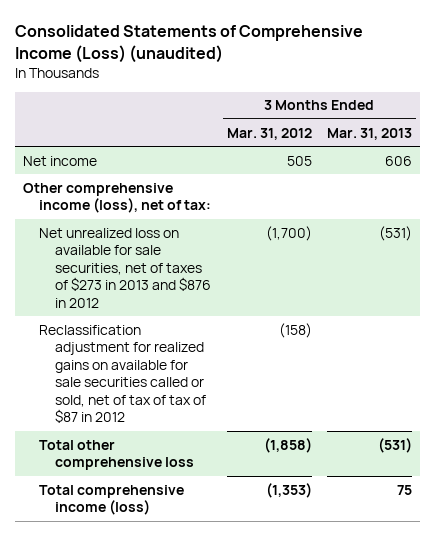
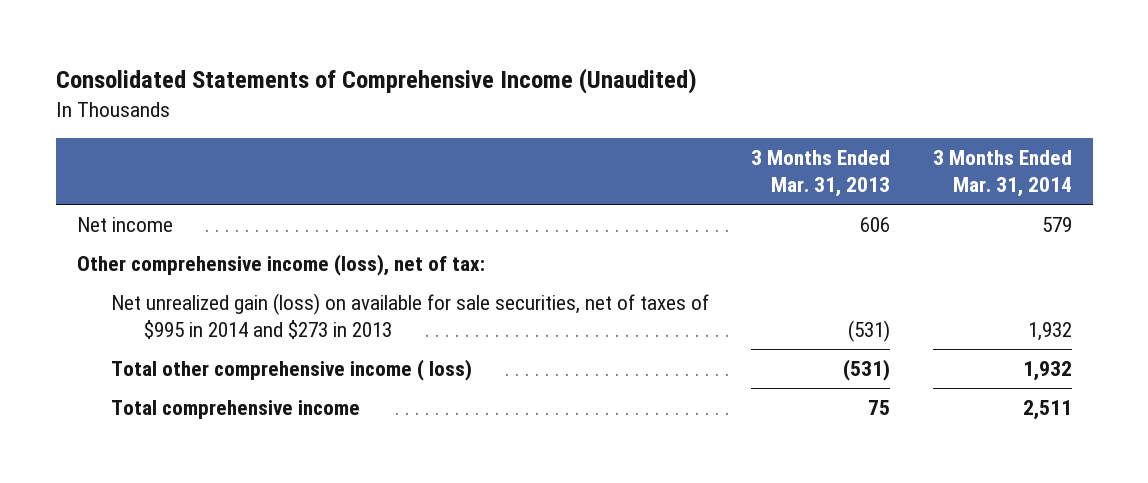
[15,24,364,63] Consolidated Statements of Comprehensive Income (Loss) (unaudited) -> [55,68,697,95] Consolidated Statements of Comprehensive Income (Unaudited)
[226,127,312,140] Mar. 31, 2012 -> none
none -> [932,150,1072,198] 3 Months Ended Mar. 31, 2014
[38,324,206,424] Reclassification adjustment for realized gains on available for sale securities called or sold, net of tax of tax of $87 in 2012 -> none
[38,227,211,308] Net unrealized loss on available for sale securities, net of taxes of $273 in 2013 and $876 in 2012 -> [110,293,709,340] Net unrealized gain (loss) on available for sale securities, net of taxes of $995 in 2014 and $273 in 2013
[38,439,194,471] Total other comprehensive loss -> [110,359,472,382] Total other comprehensive income ( loss)
[38,484,184,516] Total comprehensive income (loss) -> [110,400,360,420] Total comprehensive income

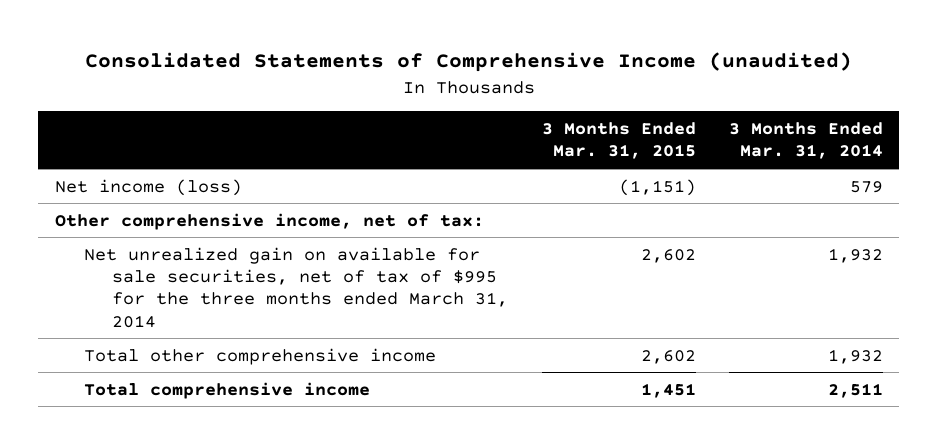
[55,68,697,95] Consolidated Statements of Comprehensive Income (Unaudited) -> [84,52,852,73] Consolidated Statements of Comprehensive Income (unaudited)
[751,150,891,198] 3 Months Ended Mar. 31, 2013 -> none
none -> [541,122,696,160] 3 Months Ended Mar. 31, 2015
[76,217,173,233] Net income -> [54,178,242,196] Net income (loss)
[76,254,485,277] Other comprehensive income (loss), net of tax: -> [54,212,484,230] Other comprehensive income, net of tax:
[110,293,709,340] Net unrealized gain (loss) on available for sale securities, net of taxes of $995 in 2014 and $273 in 2013 -> [83,246,509,328] Net unrealized gain on available for sale securities, net of tax of $995 for the three months ended March 31, 2014
[110,359,472,382] Total other comprehensive income ( loss) -> [83,347,436,365] Total other comprehensive income

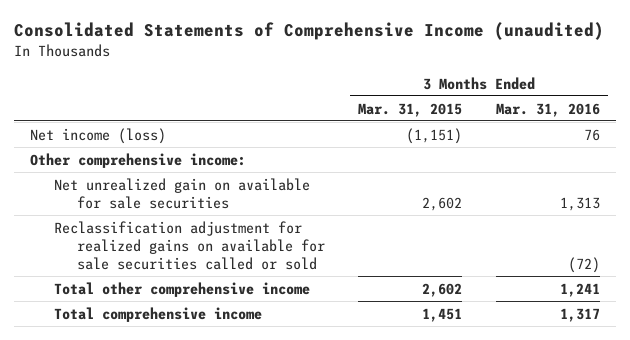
[728,122,883,160] 3 Months Ended Mar. 31, 2014 -> none
none -> [495,102,600,117] Mar. 31, 2016
[54,212,484,230] Other comprehensive income, net of tax: -> [30,152,247,168] Other comprehensive income:
[83,246,509,328] Net unrealized gain on available for sale securities, net of tax of $995 for the three months ended March 31, 2014 -> [53,177,310,209] Net unrealized gain on available for sale securities
none -> [53,220,325,270] Reclassification adjustment for realized gains on available for sale securities called or sold

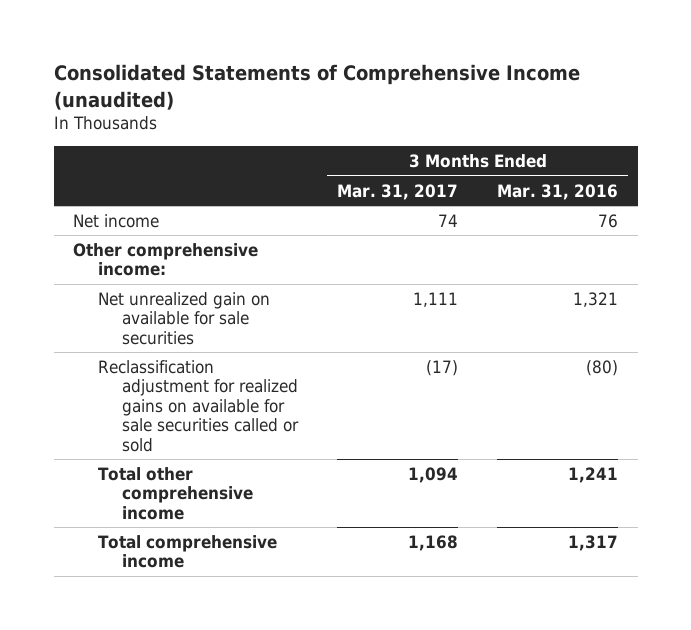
[358,102,463,117] Mar. 31, 2015 -> none
none -> [337,183,459,200] Mar. 31, 2017
[30,127,167,144] Net income (loss) -> [73,213,160,228] Net income
[559,196,600,211] 1,313 -> [573,291,619,307] 1,321
[567,256,600,273] (72) -> [586,359,619,376] (80)

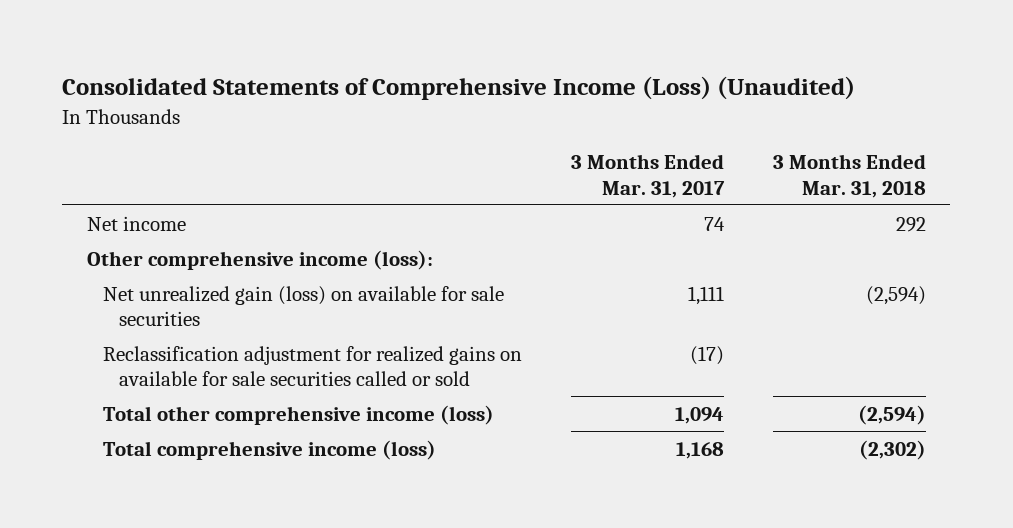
[53,64,580,110] Consolidated Statements of Comprehensive Income (unaudited) -> [62,76,856,101] Consolidated Statements of Comprehensive Income (Loss) (Unaudited)
[497,183,619,200] Mar. 31, 2016 -> none
none -> [772,154,926,198] 3 Months Ended Mar. 31, 2018
[73,242,259,277] Other comprehensive income: -> [86,249,433,270] Other comprehensive income (loss):
[97,291,270,345] Net unrealized gain on available for sale securities -> [102,285,504,326] Net unrealized gain (loss) on available for sale securities
[97,466,254,520] Total other comprehensive income -> [102,404,494,425] Total other comprehensive income (loss)
[97,534,277,569] Total comprehensive income -> [102,439,436,460] Total comprehensive income (loss)

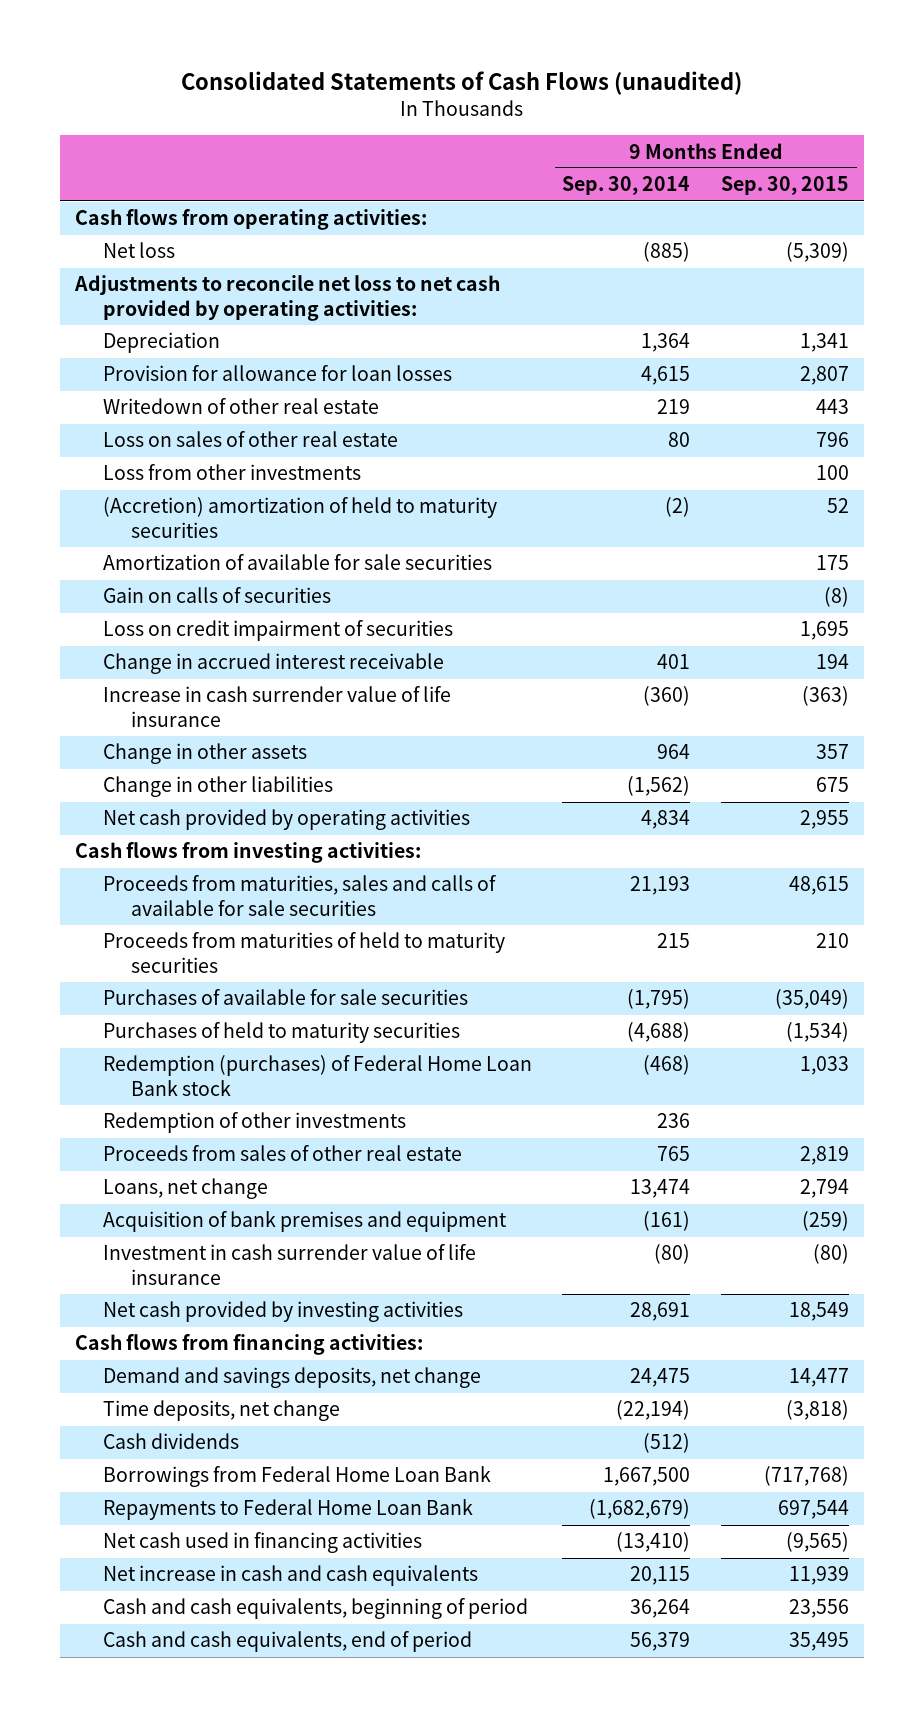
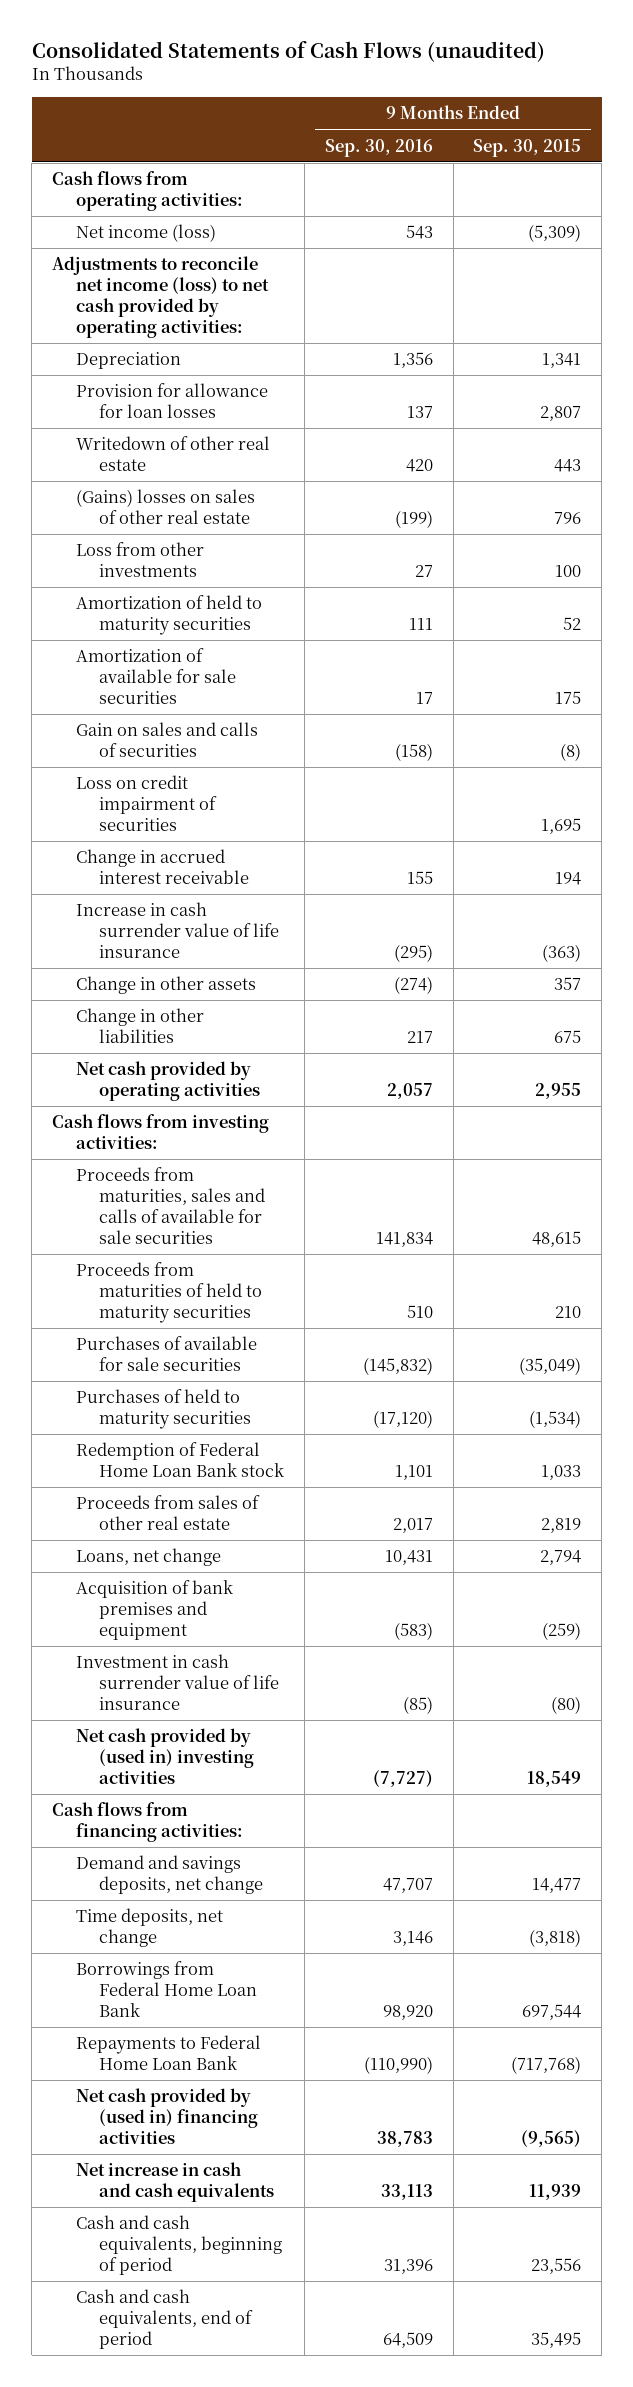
[562,176,691,196] Sep. 30, 2014 -> none
none -> [324,138,433,157] Sep. 30, 2016
[103,242,176,259] Net loss -> [75,224,216,243] Net income (loss)
[74,275,501,321] Adjustments to reconcile net loss to net cash provided by operating activities: -> [52,256,269,338] Adjustments to reconcile net income (loss) to net cash provided by operating activities:
[103,431,399,448] Loss on sales of other real estate -> [75,489,255,525] (Gains) losses on sales of other real estate
[103,497,498,538] (Accretion) amortization of held to maturity securities -> [75,595,262,636] Amortization of held to maturity securities
[103,587,332,604] Gain on calls of securities -> [75,722,258,758] Gain on sales and calls of securities
[103,1112,407,1134] Redemption of other investments -> none
[103,1055,533,1096] Redemption (purchases) of Federal Home Loan Bank stock -> [75,1442,285,1478] Redemption of Federal Home Loan Bank stock
[103,1301,464,1323] Net cash provided by investing activities -> [75,1728,255,1784] Net cash provided by (used in) investing activities
[103,1433,240,1450] Cash dividends -> none
[763,1466,849,1487] (717,768) -> [522,2003,582,2020] 697,544
[777,1500,849,1520] 697,544 -> [511,2056,582,2075] (717,768)
[103,1532,423,1554] Net cash used in financing activities -> [75,2088,259,2144] Net cash provided by (used in) financing activities

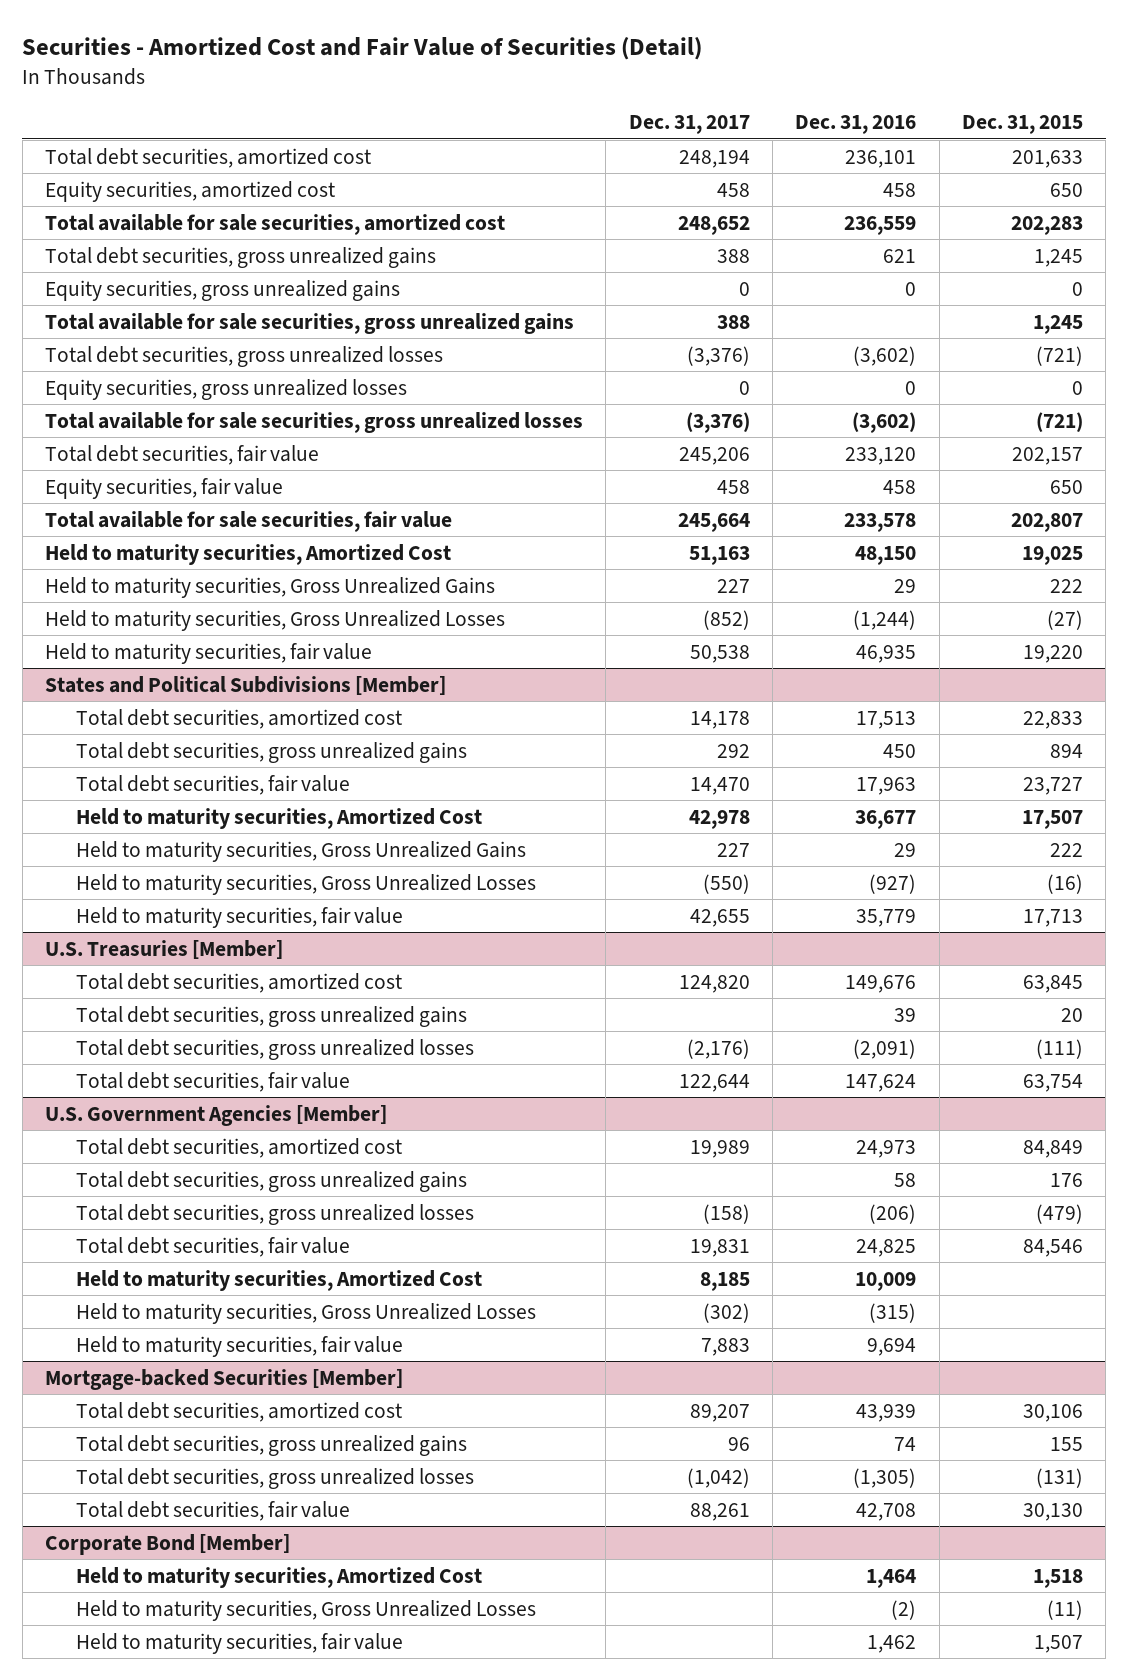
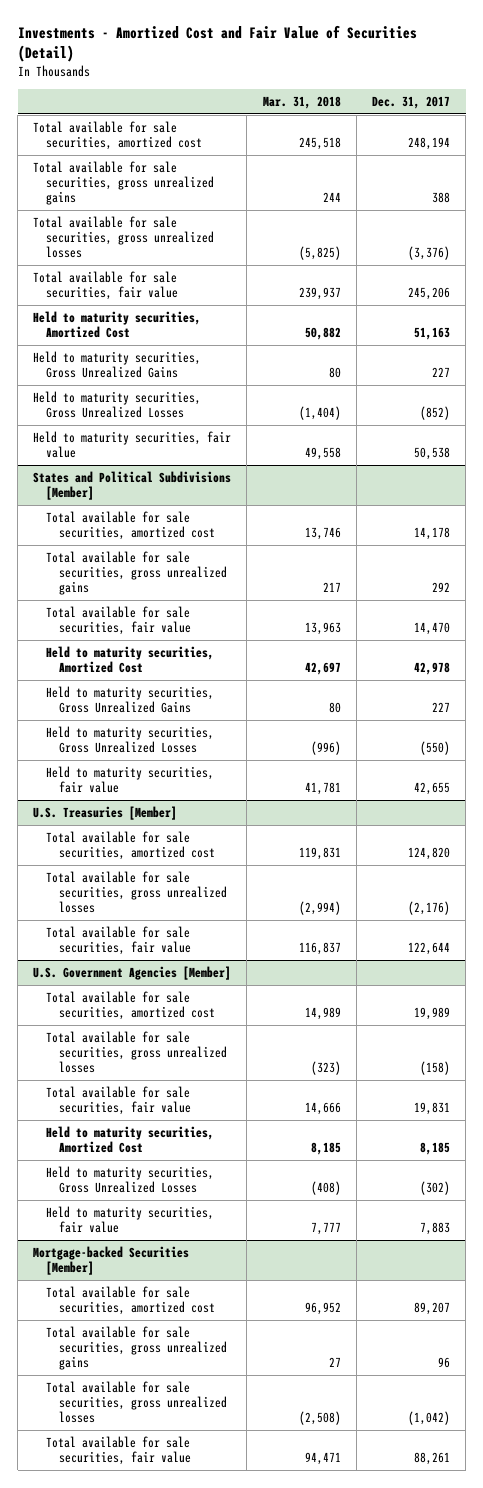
[22,37,703,61] Securities - Amortized Cost and Fair Value of Securities (Detail) -> [17,24,417,63] Investments - Amortized Cost and Fair Value of Securities (Detail)
[795,114,917,134] Dec. 31, 2016 -> none
[961,114,1083,134] Dec. 31, 2015 -> none
none -> [262,96,341,110] Mar. 31, 2018
[44,147,371,168] Total debt securities, amortized cost -> none
[44,180,335,202] Equity securities, amortized cost -> none
[44,246,436,268] Total debt securities, gross unrealized gains -> none
[44,279,400,301] Equity securities, gross unrealized gains -> none
[677,215,750,235] 248,652 -> [408,137,451,151] 248,194
[44,345,443,367] Total debt securities, gross unrealized losses -> none
[44,378,407,400] Equity securities, gross unrealized losses -> none
[44,444,319,465] Total debt securities, fair value -> none
[44,477,283,499] Equity securities, fair value -> none
[677,512,750,532] 245,664 -> [408,287,451,301] 245,206
[76,708,403,729] Total debt securities, amortized cost -> [45,510,215,541] Total available for sale securities, amortized cost
[76,741,468,763] Total debt securities, gross unrealized gains -> [45,550,227,596] Total available for sale securities, gross unrealized gains
[76,774,351,795] Total debt securities, fair value -> [45,605,191,636] Total available for sale securities, fair value
[76,1005,468,1027] Total debt securities, gross unrealized gains -> none
[76,972,403,993] Total debt securities, amortized cost -> [45,830,215,861] Total available for sale securities, amortized cost
[76,1038,475,1060] Total debt securities, gross unrealized losses -> [45,870,227,914] Total available for sale securities, gross unrealized losses
[76,1071,351,1092] Total debt securities, fair value -> [45,925,191,956] Total available for sale securities, fair value
[76,1170,468,1192] Total debt securities, gross unrealized gains -> none
[76,1137,403,1158] Total debt securities, amortized cost -> [45,990,215,1021] Total available for sale securities, amortized cost
[76,1203,475,1225] Total debt securities, gross unrealized losses -> [45,1030,227,1074] Total available for sale securities, gross unrealized losses
[76,1236,351,1257] Total debt securities, fair value -> [45,1085,191,1116] Total available for sale securities, fair value
[44,1533,290,1555] Corporate Bond [Member] -> none
[76,1566,483,1588] Held to maturity securities, Amortized Cost -> none
[76,1599,537,1621] Held to maturity securities, Gross Unrealized Losses -> none
[76,1632,404,1654] Held to maturity securities, fair value -> none
[76,1401,403,1422] Total debt securities, amortized cost -> [45,1285,215,1316] Total available for sale securities, amortized cost
[76,1434,468,1456] Total debt securities, gross unrealized gains -> [45,1325,227,1371] Total available for sale securities, gross unrealized gains
[76,1467,475,1489] Total debt securities, gross unrealized losses -> [45,1380,227,1424] Total available for sale securities, gross unrealized losses
[76,1500,351,1521] Total debt securities, fair value -> [45,1435,191,1466] Total available for sale securities, fair value

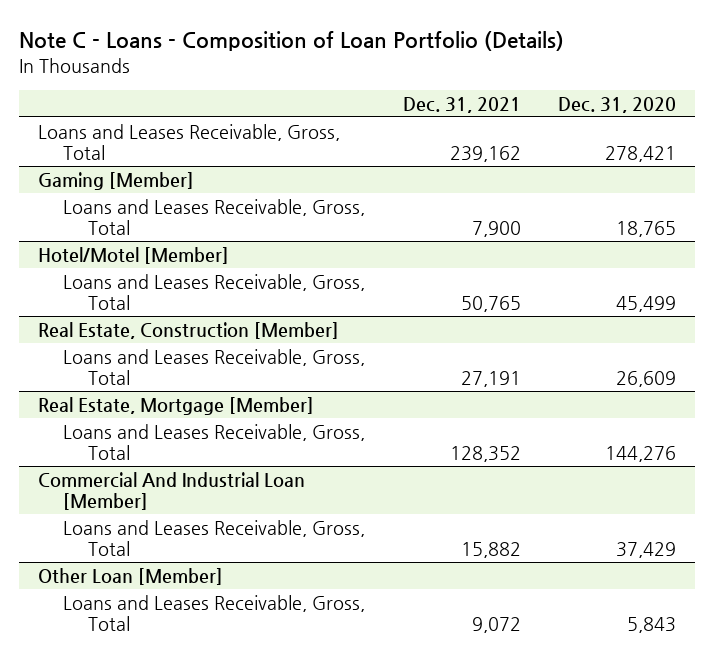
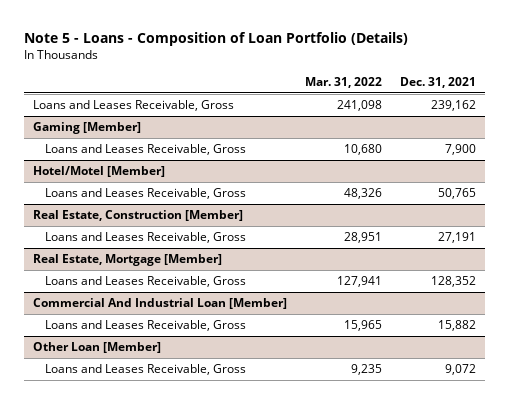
[19,31,565,52] Note C - Loans - Composition of Loan Portfolio (Details) -> [24,31,409,46] Note 5 - Loans - Composition of Loan Portfolio (Details)
[558,96,677,113] Dec. 31, 2020 -> none
none -> [305,76,383,88] Mar. 31, 2022
[37,123,340,160] Loans and Leases Receivable, Gross, Total -> [33,100,235,112] Loans and Leases Receivable, Gross
[63,198,366,235] Loans and Leases Receivable, Gross, Total -> [45,144,247,156] Loans and Leases Receivable, Gross
[63,273,366,310] Loans and Leases Receivable, Gross, Total -> [45,188,247,200] Loans and Leases Receivable, Gross
[63,348,366,385] Loans and Leases Receivable, Gross, Total -> [45,232,247,244] Loans and Leases Receivable, Gross
[63,423,366,460] Loans and Leases Receivable, Gross, Total -> [45,276,247,288] Loans and Leases Receivable, Gross
[63,519,366,556] Loans and Leases Receivable, Gross, Total -> [45,320,247,332] Loans and Leases Receivable, Gross
[63,594,366,631] Loans and Leases Receivable, Gross, Total -> [45,364,247,376] Loans and Leases Receivable, Gross

